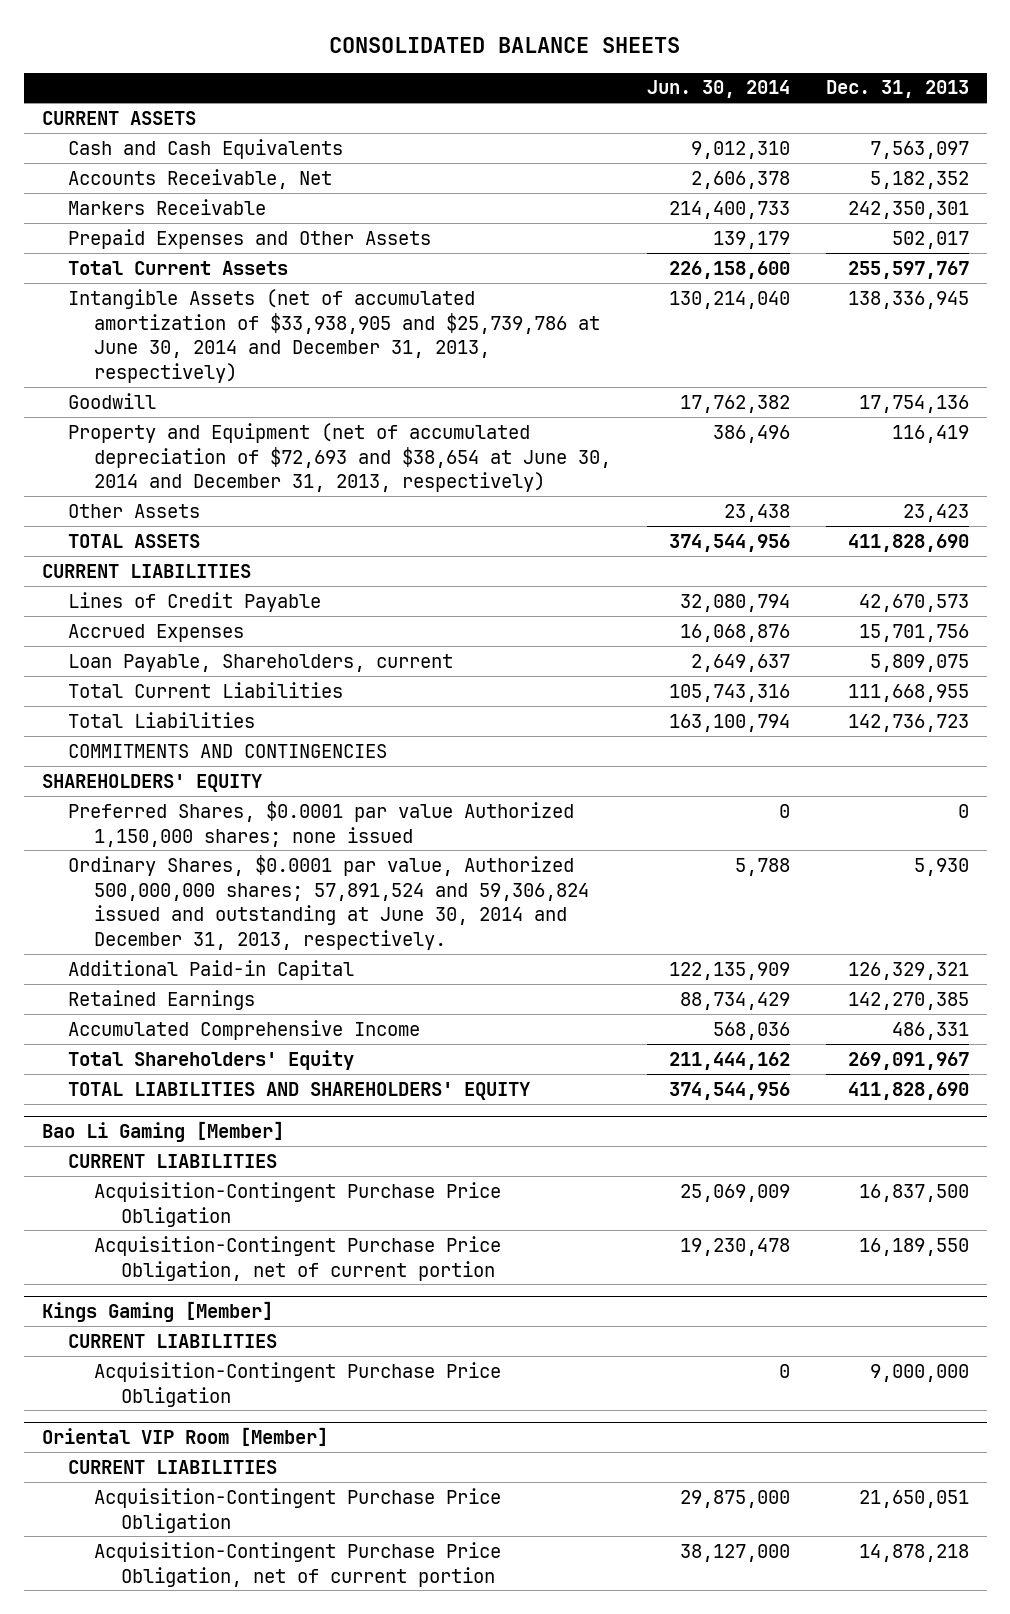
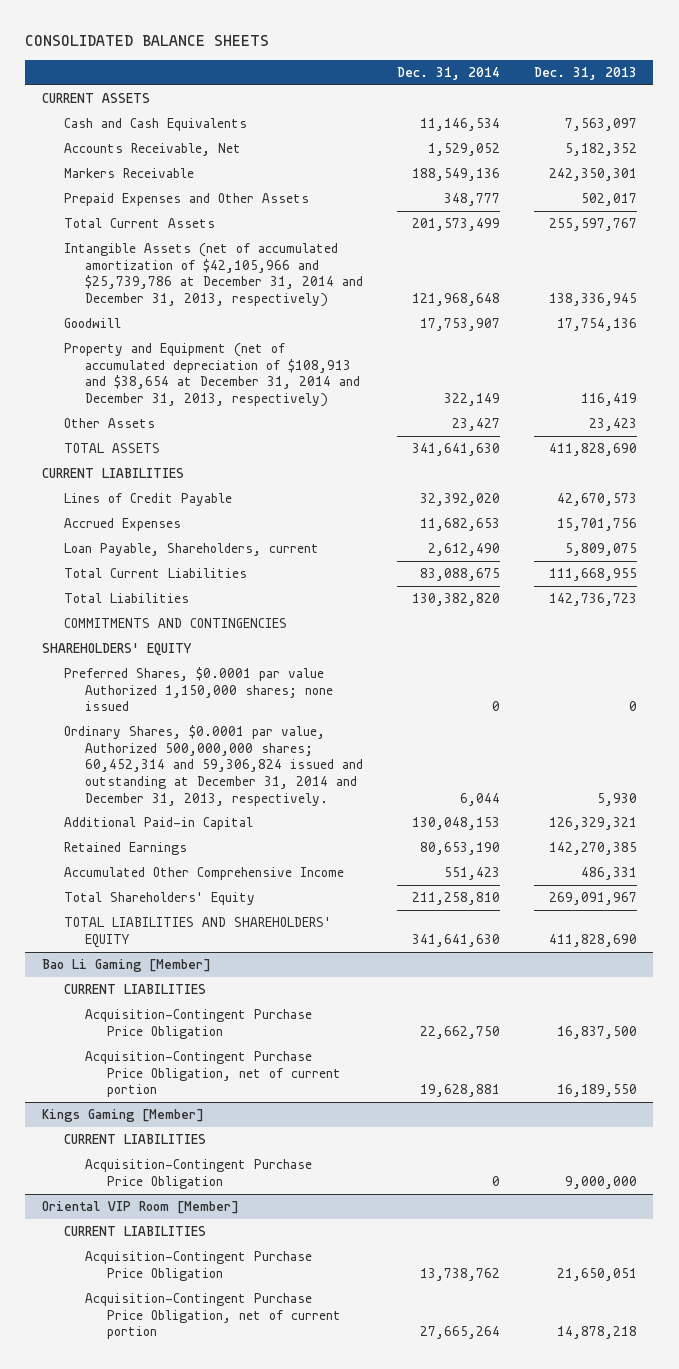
[646,80,790,99] Jun. 30, 2014 -> none
none -> [396,67,500,81] Dec. 31, 2014
[67,288,601,383] Intangible Assets (net of accumulated amortization of $33,938,905 and $25,739,786 at June 30, 2014 and December 31, 2013, respectively) -> [63,243,364,307] Intangible Assets (net of accumulated amortization of $42,105,966 and $25,739,786 at December 31, 2014 and December 31, 2013, respectively)
[67,422,612,493] Property and Equipment (net of accumulated depreciation of $72,693 and $38,654 at June 30, 2014 and December 31, 2013, respectively) -> [63,343,361,407] Property and Equipment (net of accumulated depreciation of $108,913 and $38,654 at December 31, 2014 and December 31, 2013, respectively)
[67,854,590,950] Ordinary Shares, $0.0001 par value, Authorized 500,000,000 shares; 57,891,524 and 59,306,824 issued and outstanding at June 30, 2014 and December 31, 2013, respectively. -> [63,725,364,806] Ordinary Shares, $0.0001 par value, Authorized 500,000,000 shares; 60,452,314 and 59,306,824 issued and outstanding at December 31, 2014 and December 31, 2013, respectively.
[67,1019,420,1040] Accumulated Comprehensive Income -> [63,867,344,881] Accumulated Other Comprehensive Income

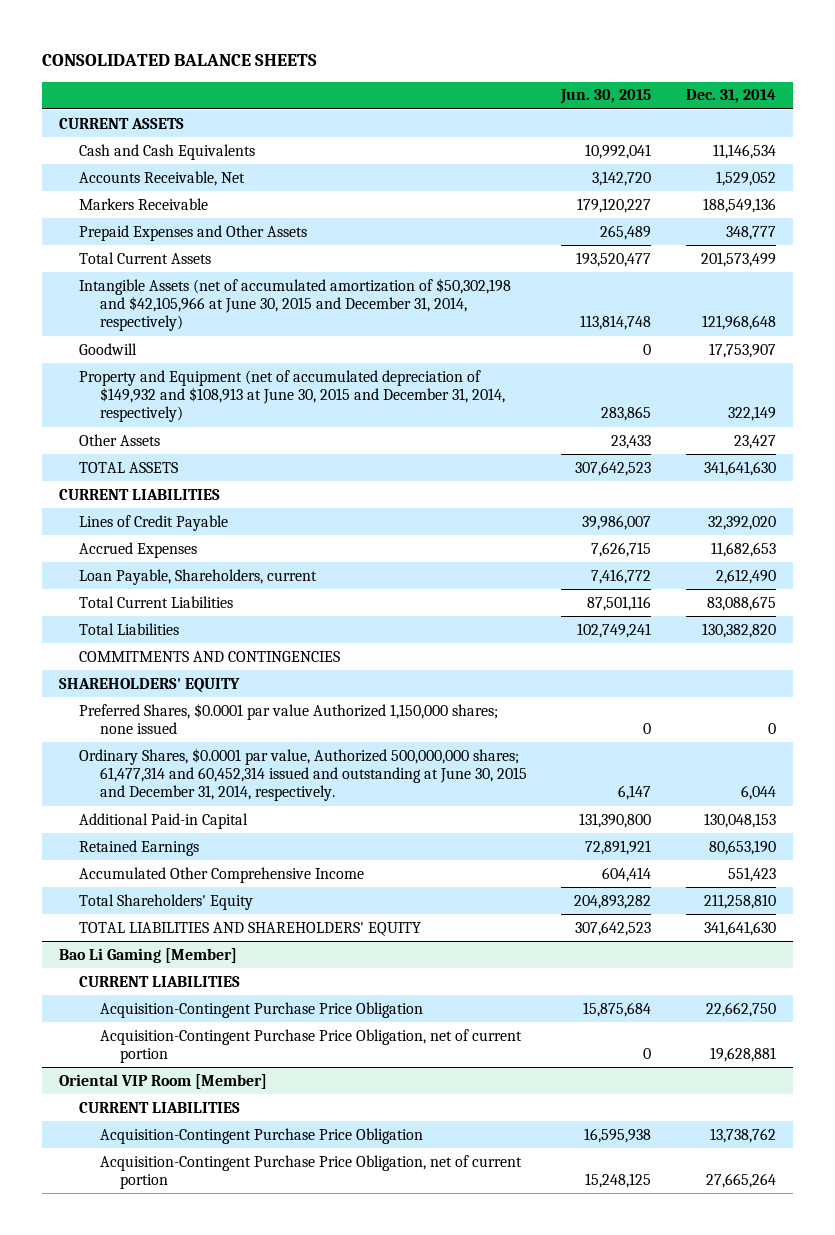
[533,67,637,81] Dec. 31, 2013 -> none
none -> [560,89,652,105] Jun. 30, 2015
[63,243,364,307] Intangible Assets (net of accumulated amortization of $42,105,966 and $25,739,786 at December 31, 2014 and December 31, 2013, respectively) -> [79,277,512,332] Intangible Assets (net of accumulated amortization of $50,302,198 and $42,105,966 at June 30, 2015 and December 31, 2014, respectively)
[63,343,361,407] Property and Equipment (net of accumulated depreciation of $108,913 and $38,654 at December 31, 2014 and December 31, 2013, respectively) -> [79,369,505,423] Property and Equipment (net of accumulated depreciation of $149,932 and $108,913 at June 30, 2015 and December 31, 2014, respectively)
[63,725,364,806] Ordinary Shares, $0.0001 par value, Authorized 500,000,000 shares; 60,452,314 and 59,306,824 issued and outstanding at December 31, 2014 and December 31, 2013, respectively. -> [79,747,527,802] Ordinary Shares, $0.0001 par value, Authorized 500,000,000 shares; 61,477,314 and 60,452,314 issued and outstanding at June 30, 2015 and December 31, 2014, respectively.
[42,1109,205,1123] Kings Gaming [Member] -> none
[63,1134,206,1145] CURRENT LIABILITIES -> none
[85,1159,313,1189] Acquisition-Contingent Purchase Price Obligation -> none

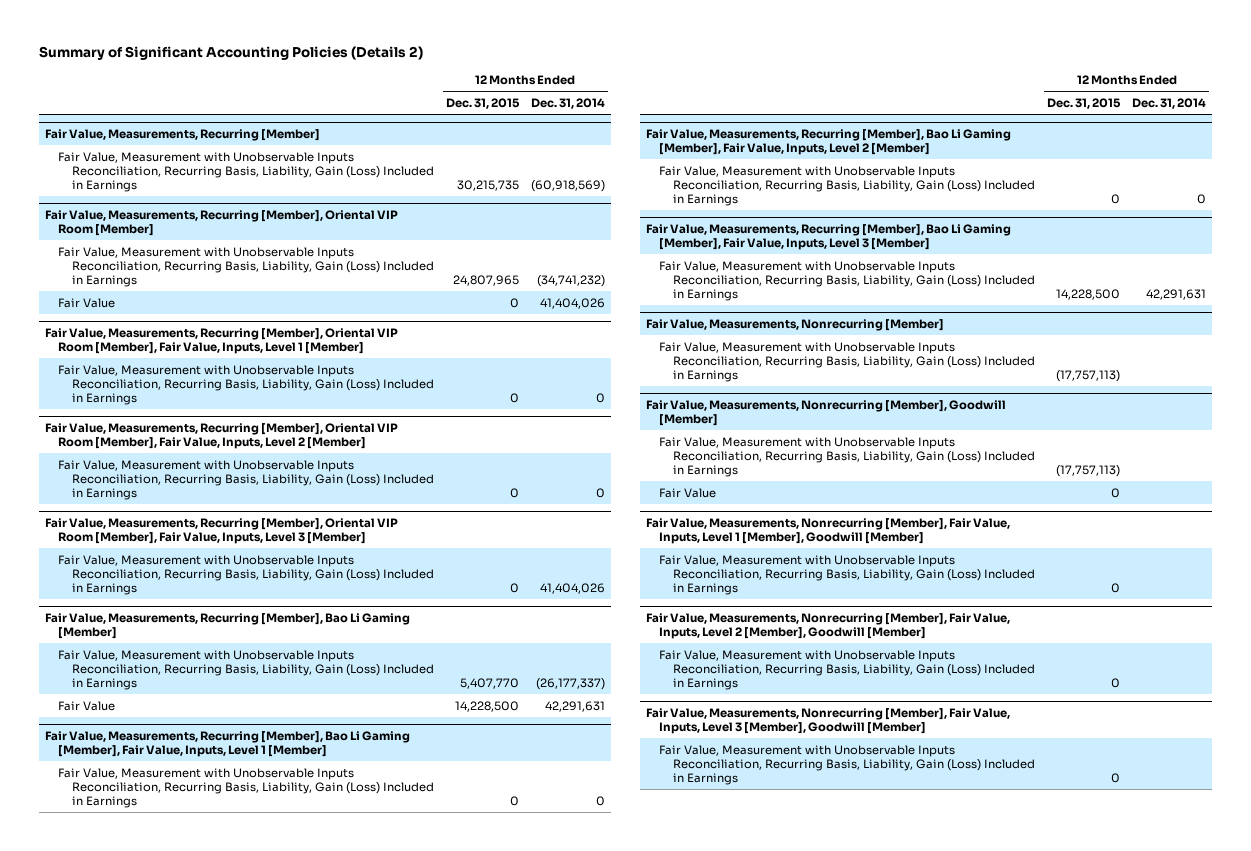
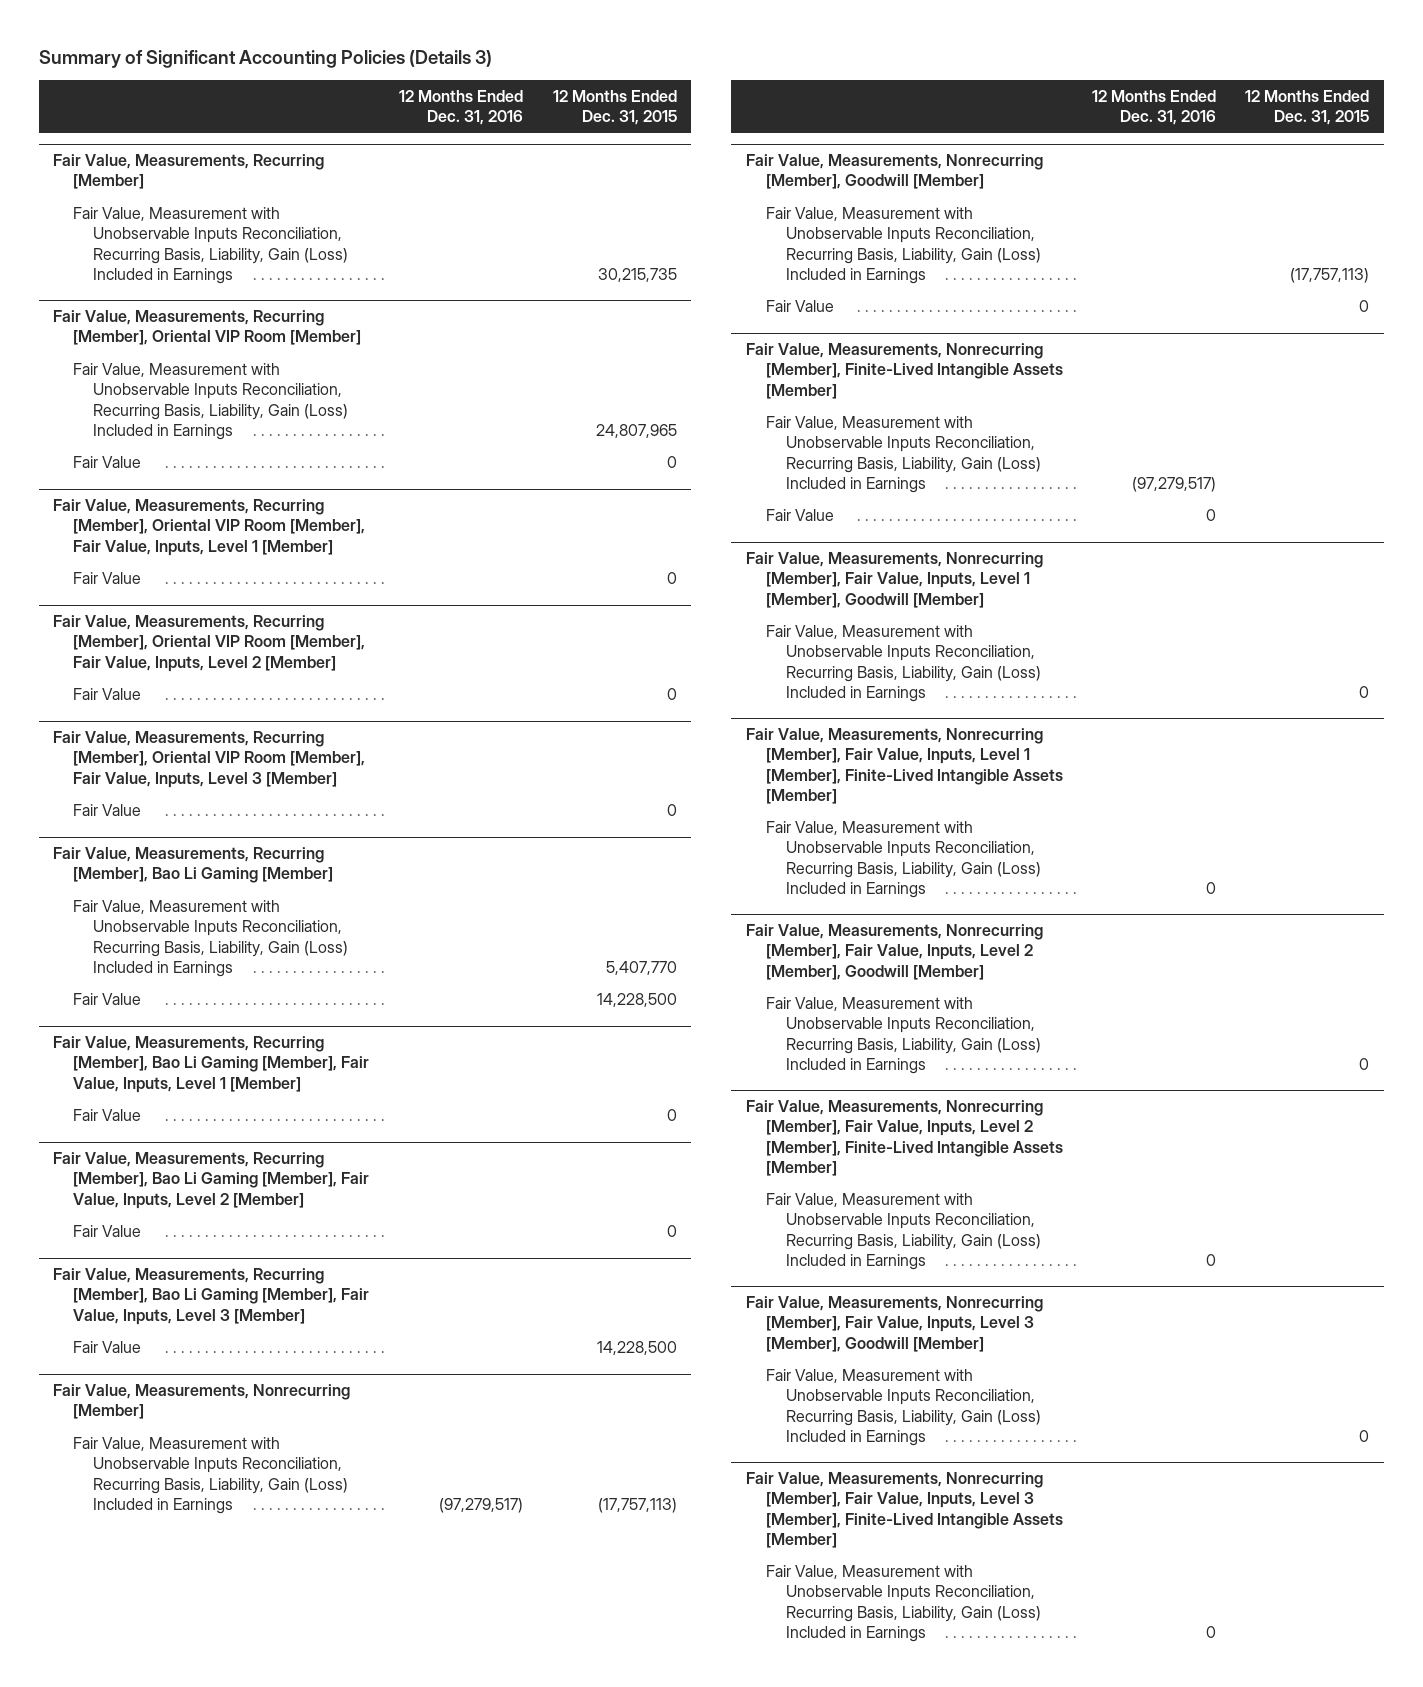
[38,45,423,60] Summary of Significant Accounting Policies (Details 2) -> [38,49,492,68] Summary of Significant Accounting Policies (Details 3)
[530,98,605,110] Dec. 31, 2014 -> none
none -> [399,89,524,126] 12 Months Ended Dec. 31, 2016
[58,364,434,406] Fair Value, Measurement with Unobservable Inputs Reconciliation, Recurring Basis, Liability, Gain (Loss) Included in Earnings -> none
none -> [73,572,142,585] Fair Value
[58,459,434,501] Fair Value, Measurement with Unobservable Inputs Reconciliation, Recurring Basis, Liability, Gain (Loss) Included in Earnings -> none
none -> [73,688,142,701] Fair Value
[58,554,434,596] Fair Value, Measurement with Unobservable Inputs Reconciliation, Recurring Basis, Liability, Gain (Loss) Included in Earnings -> none
none -> [73,804,142,817] Fair Value
[58,767,434,809] Fair Value, Measurement with Unobservable Inputs Reconciliation, Recurring Basis, Liability, Gain (Loss) Included in Earnings -> none
none -> [73,1109,142,1122] Fair Value
[659,165,1035,207] Fair Value, Measurement with Unobservable Inputs Reconciliation, Recurring Basis, Liability, Gain (Loss) Included in Earnings -> none
none -> [73,1225,142,1238] Fair Value
[659,260,1035,302] Fair Value, Measurement with Unobservable Inputs Reconciliation, Recurring Basis, Liability, Gain (Loss) Included in Earnings -> [73,1341,142,1354] Fair Value
none -> [745,343,1063,399] Fair Value, Measurements, Nonrecurring [Member], Finite-Lived Intangible Assets [Member]
none -> [765,416,1041,493] Fair Value, Measurement with Unobservable Inputs Reconciliation, Recurring Basis, Liability, Gain (Loss) Included in Earnings
none -> [765,509,834,522] Fair Value
none -> [745,728,1063,804] Fair Value, Measurements, Nonrecurring [Member], Fair Value, Inputs, Level 1 [Member], Finite-Lived Intangible Assets [Member]
none -> [765,821,1041,898] Fair Value, Measurement with Unobservable Inputs Reconciliation, Recurring Basis, Liability, Gain (Loss) Included in Earnings
none -> [745,1100,1063,1176] Fair Value, Measurements, Nonrecurring [Member], Fair Value, Inputs, Level 2 [Member], Finite-Lived Intangible Assets [Member]
none -> [765,1193,1041,1270] Fair Value, Measurement with Unobservable Inputs Reconciliation, Recurring Basis, Liability, Gain (Loss) Included in Earnings
none -> [745,1472,1063,1548] Fair Value, Measurements, Nonrecurring [Member], Fair Value, Inputs, Level 3 [Member], Finite-Lived Intangible Assets [Member]
none -> [765,1565,1041,1642] Fair Value, Measurement with Unobservable Inputs Reconciliation, Recurring Basis, Liability, Gain (Loss) Included in Earnings

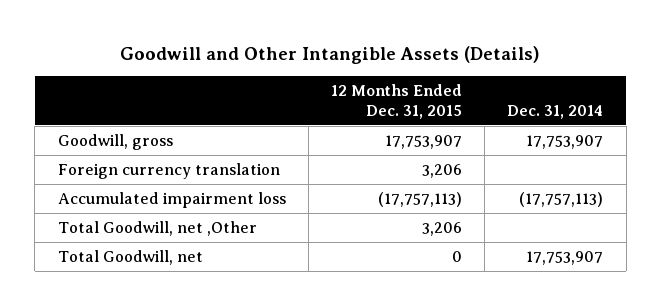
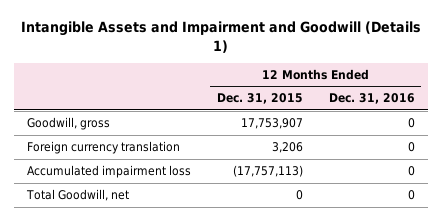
[120,45,541,64] Goodwill and Other Intangible Assets (Details) -> [20,21,421,53] Intangible Assets and Impairment and Goodwill (Details 1)
[507,105,604,120] Dec. 31, 2014 -> none
none -> [328,93,415,105] Dec. 31, 2016
[57,220,257,236] Total Goodwill, net ,Other -> none

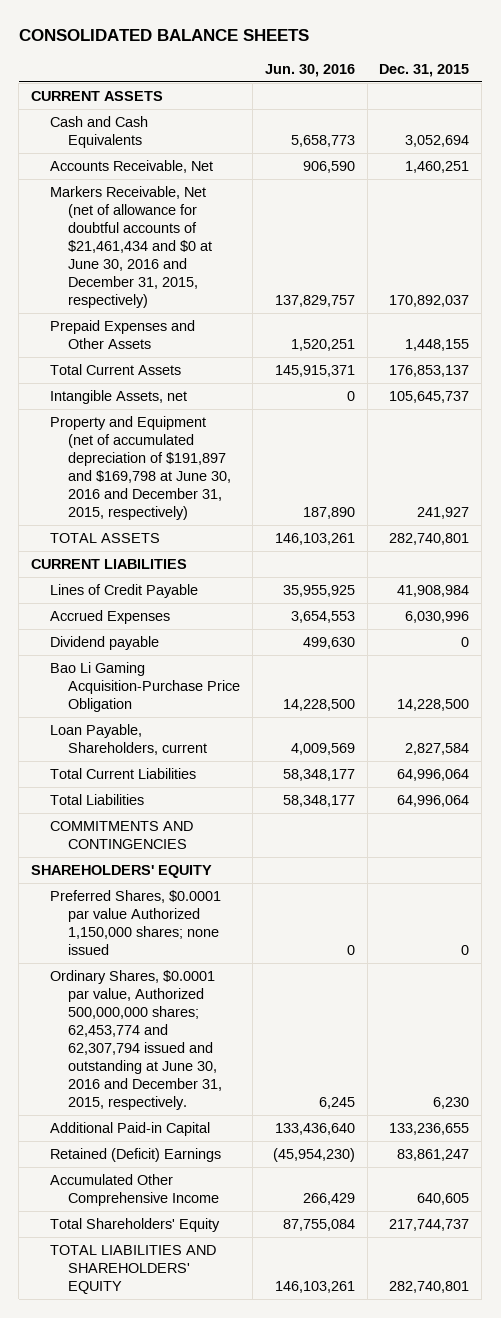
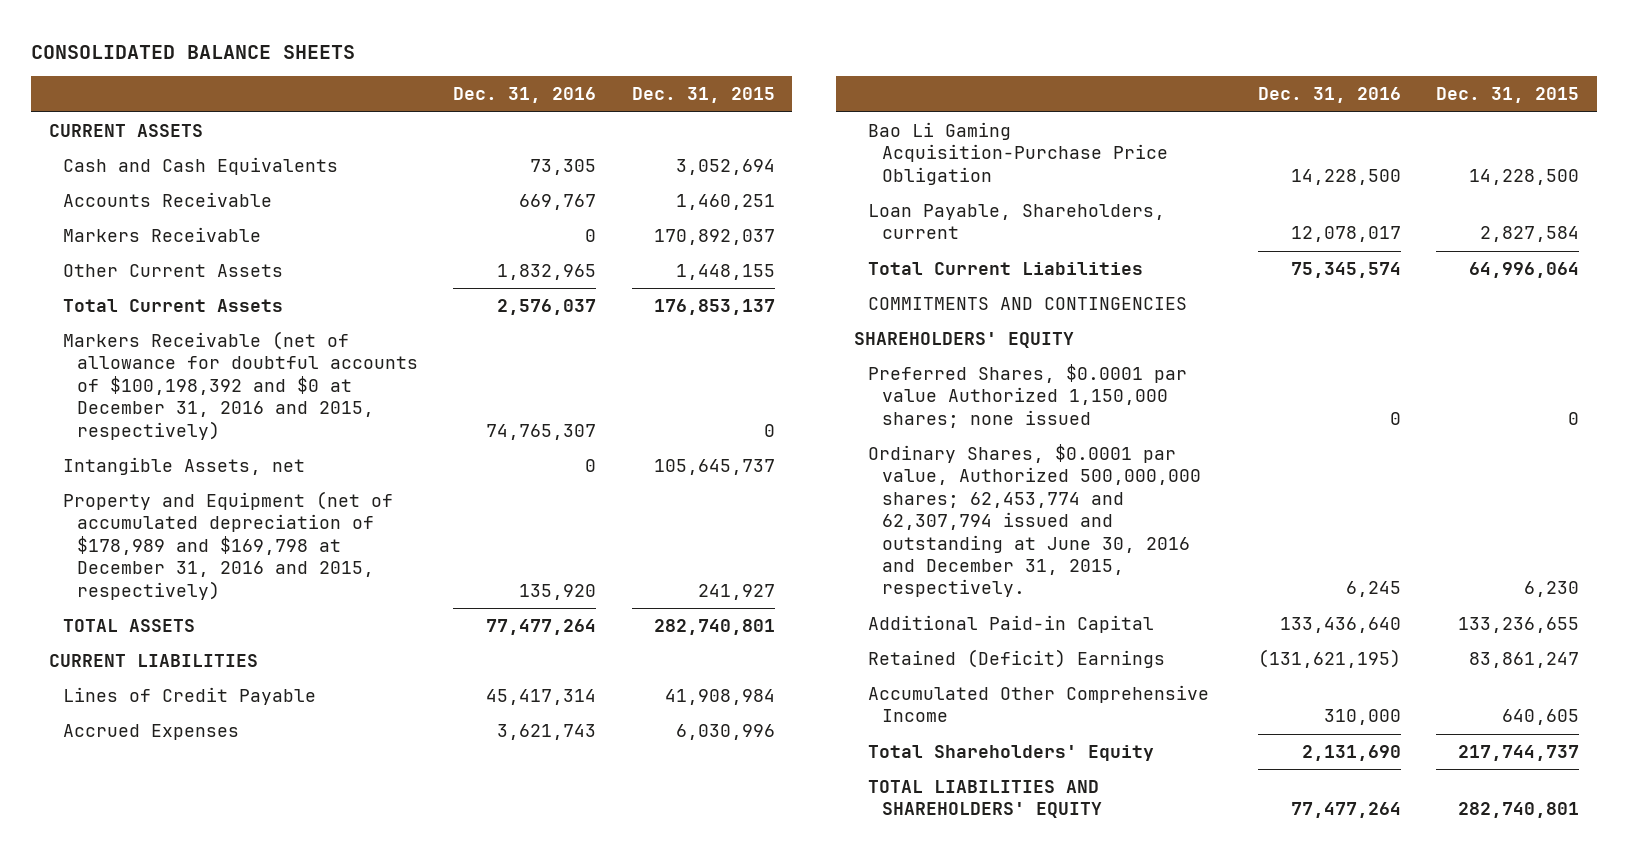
[264,63,355,77] Jun. 30, 2016 -> none
none -> [453,87,597,104] Dec. 31, 2016
[49,159,213,173] Accounts Receivable, Net -> [63,192,273,208] Accounts Receivable
[49,185,213,309] Markers Receivable, Net (net of allowance for doubtful accounts of $21,461,434 and $0 at June 30, 2016 and December 31, 2015, respectively) -> [63,227,262,243] Markers Receivable
[49,319,195,349] Prepaid Expenses and Other Assets -> [63,264,284,278] Other Current Assets
none -> [63,331,419,440] Markers Receivable (net of allowance for doubtful accounts of $100,198,392 and $0 at December 31, 2016 and 2015, respectively)
[49,415,232,521] Property and Equipment (net of accumulated depreciation of $191,897 and $169,798 at June 30, 2016 and December 31, 2015, respectively) -> [63,491,394,600] Property and Equipment (net of accumulated depreciation of $178,989 and $169,798 at December 31, 2016 and 2015, respectively)
[49,635,159,650] Dividend payable -> none
[49,793,144,805] Total Liabilities -> none

